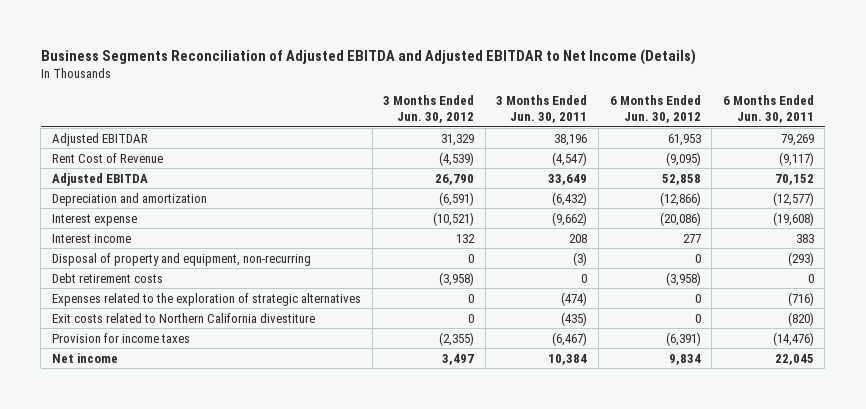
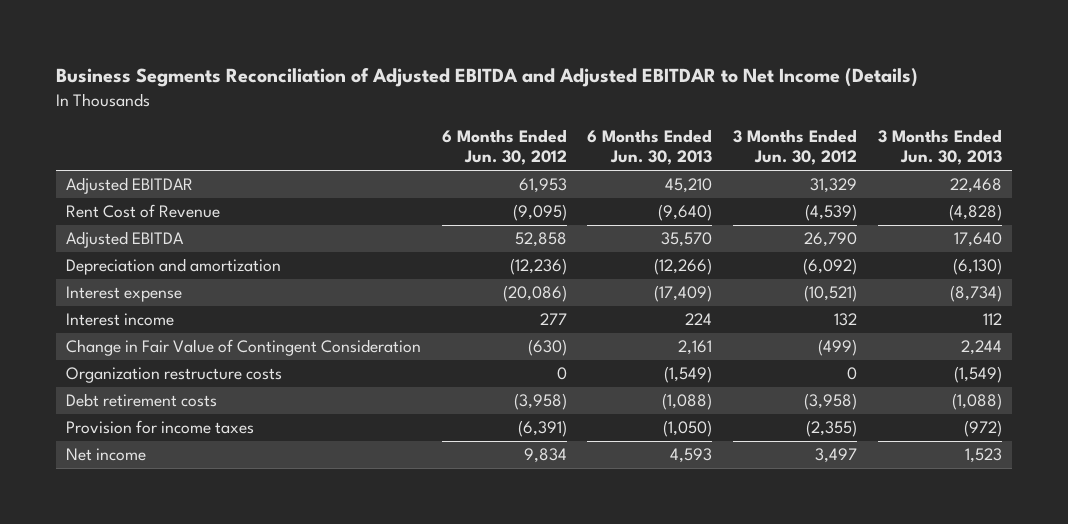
[496,95,588,124] 3 Months Ended Jun. 30, 2011 -> none
[722,95,814,124] 6 Months Ended Jun. 30, 2011 -> none
none -> [587,129,713,166] 6 Months Ended Jun. 30, 2013
none -> [877,129,1002,166] 3 Months Ended Jun. 30, 2013
[439,191,475,206] (6,591) -> [803,258,858,276] (6,092)
[659,191,701,206] (12,866) -> [509,258,567,276] (12,236)
[51,252,311,266] Disposal of property and equipment, non-recurring -> none
none -> [65,339,421,357] Change in Fair Value of Contingent Consideration
none -> [65,367,282,384] Organization restructure costs
[51,292,361,306] Expenses related to the exploration of strategic alternatives -> none
[51,312,315,323] Exit costs related to Northern California divestiture -> none

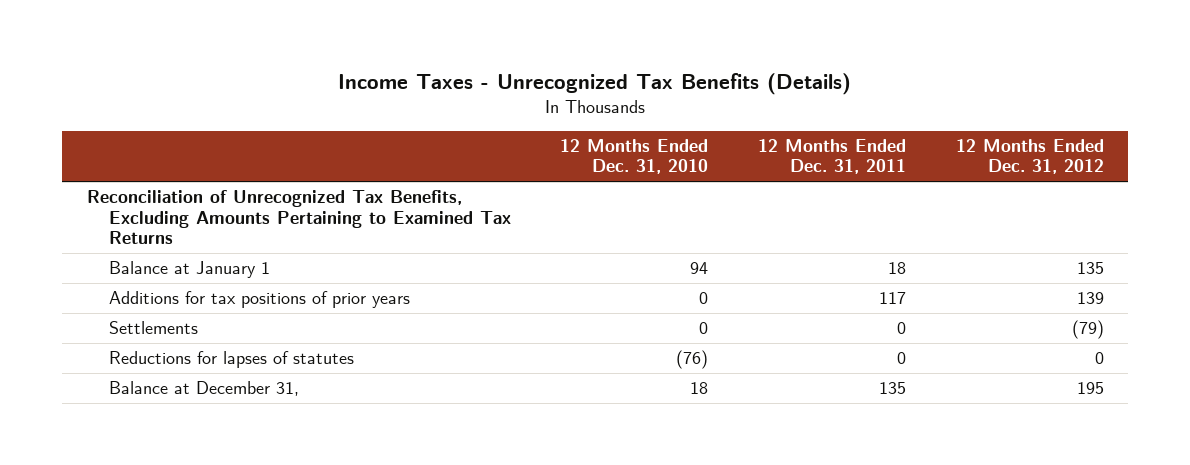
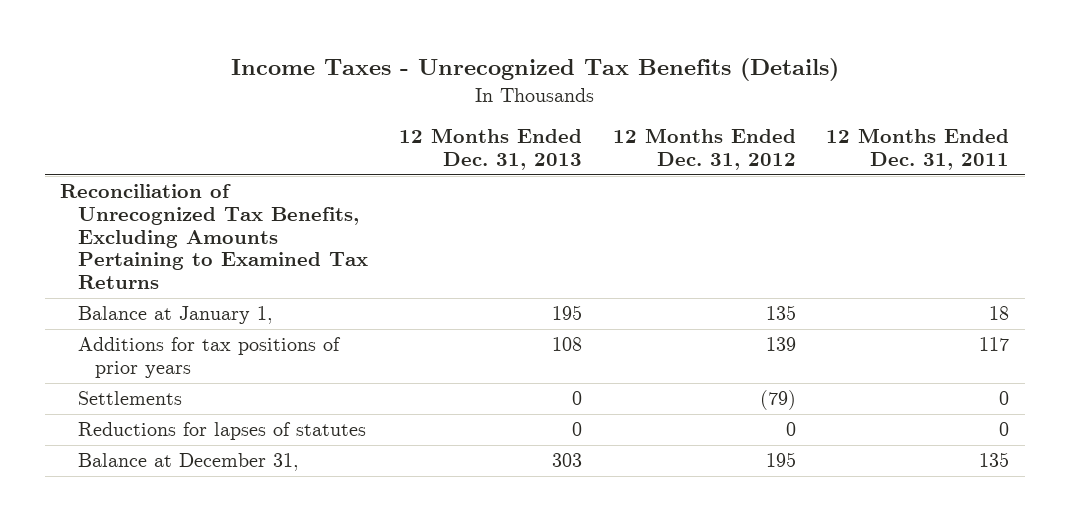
[560,138,709,175] 12 Months Ended Dec. 31, 2010 -> none
none -> [398,128,582,170] 12 Months Ended Dec. 31, 2013
[108,261,270,279] Balance at January 1 -> [77,306,273,325] Balance at January 1,

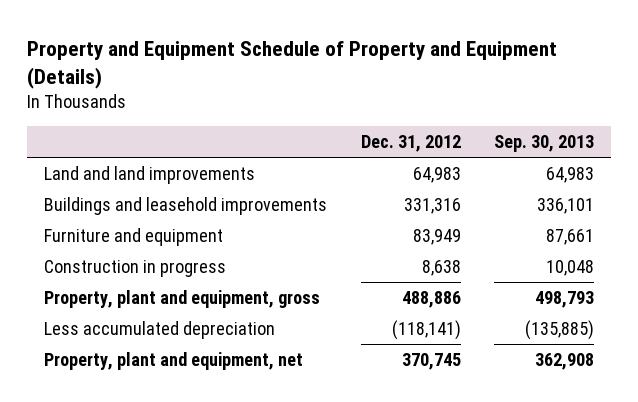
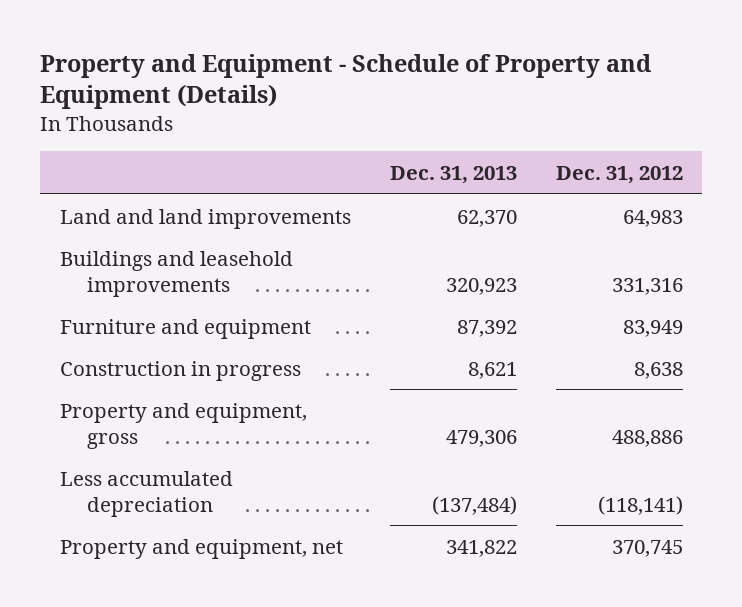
[27,40,558,89] Property and Equipment Schedule of Property and Equipment (Details) -> [40,53,652,110] Property and Equipment - Schedule of Property and Equipment (Details)
[493,135,594,153] Sep. 30, 2013 -> none
none -> [389,165,517,184] Dec. 31, 2013
[44,289,321,308] Property, plant and equipment, gross -> [59,402,307,449] Property and equipment, gross
[44,351,304,370] Property, plant and equipment, net -> [59,538,343,559] Property and equipment, net

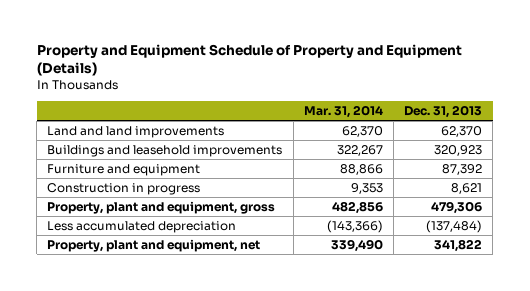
[40,53,652,110] Property and Equipment - Schedule of Property and Equipment (Details) -> [36,44,462,77] Property and Equipment Schedule of Property and Equipment (Details)
[555,165,683,184] Dec. 31, 2012 -> none
none -> [303,104,383,118] Mar. 31, 2014
[59,402,307,449] Property and equipment, gross -> [47,201,276,215] Property, plant and equipment, gross
[59,538,343,559] Property and equipment, net -> [47,239,261,253] Property, plant and equipment, net

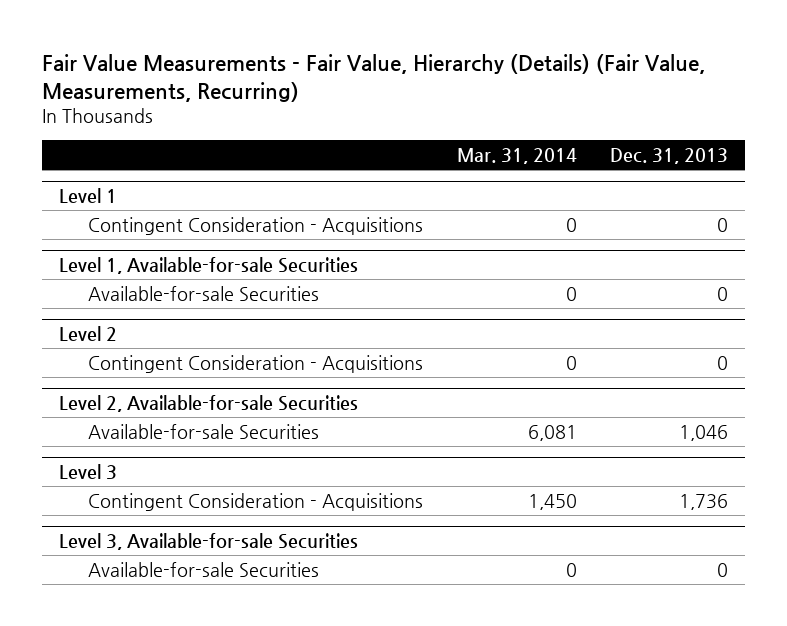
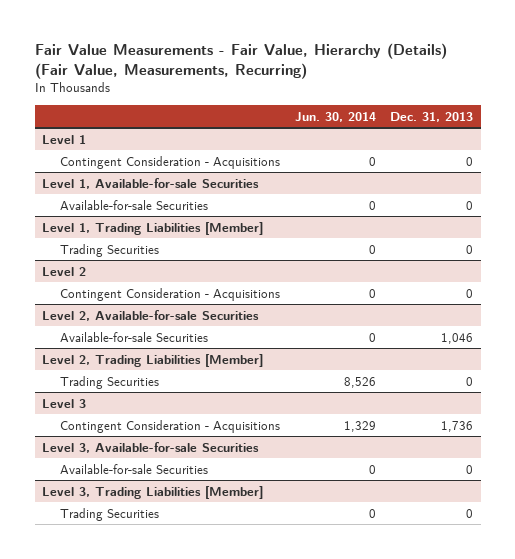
[456,148,577,165] Mar. 31, 2014 -> none
none -> [294,111,376,122] Jun. 30, 2014
none -> [41,221,263,235] Level 1, Trading Liabilities [Member]
none -> [60,243,160,257] Trading Securities
none -> [41,353,263,367] Level 2, Trading Liabilities [Member]
none -> [60,375,160,389] Trading Securities
none -> [41,485,263,499] Level 3, Trading Liabilities [Member]
none -> [60,507,160,521] Trading Securities

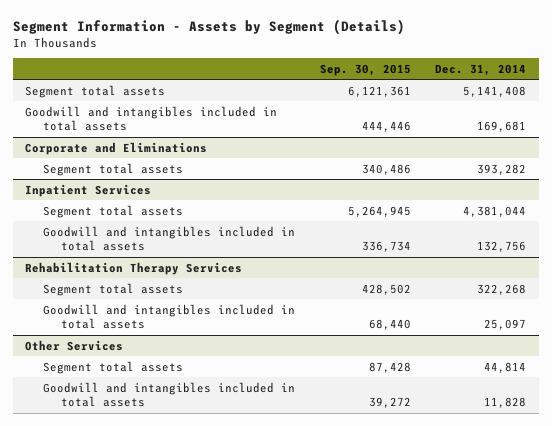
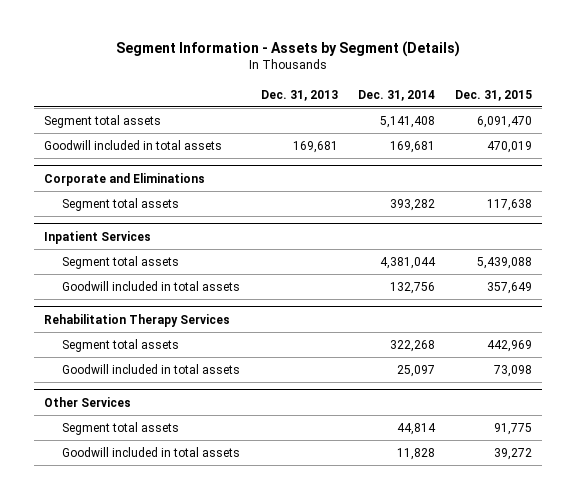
[319,63,411,76] Sep. 30, 2015 -> none
none -> [260,89,338,101] Dec. 31, 2013
none -> [455,89,533,101] Dec. 31, 2015
[25,105,278,132] Goodwill and intangibles included in total assets -> [44,139,223,150] Goodwill included in total assets
[43,225,296,252] Goodwill and intangibles included in total assets -> [62,280,241,291] Goodwill included in total assets
[43,303,296,330] Goodwill and intangibles included in total assets -> [62,363,241,374] Goodwill included in total assets
[43,381,296,408] Goodwill and intangibles included in total assets -> [62,446,241,457] Goodwill included in total assets

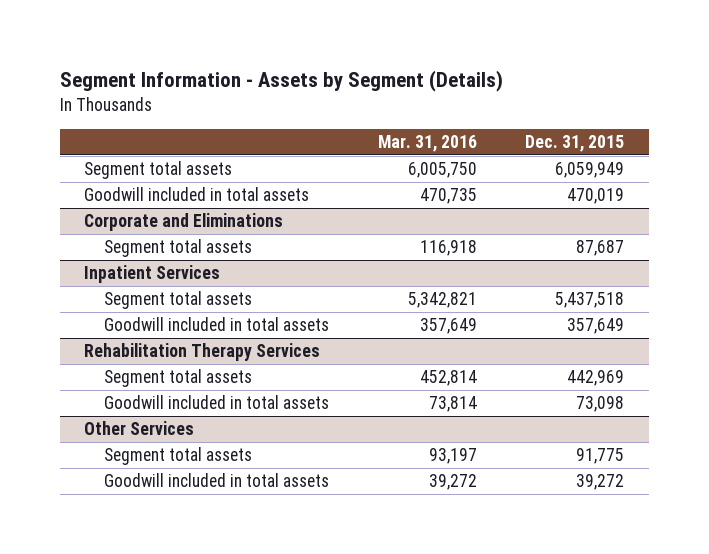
[260,89,338,101] Dec. 31, 2013 -> none
[358,89,436,101] Dec. 31, 2014 -> none
none -> [377,135,477,153] Mar. 31, 2016
[477,115,533,128] 6,091,470 -> [555,162,625,179] 6,059,949
[487,198,533,211] 117,638 -> [576,240,625,257] 87,687
[477,256,533,269] 5,439,088 -> [555,292,625,309] 5,437,518

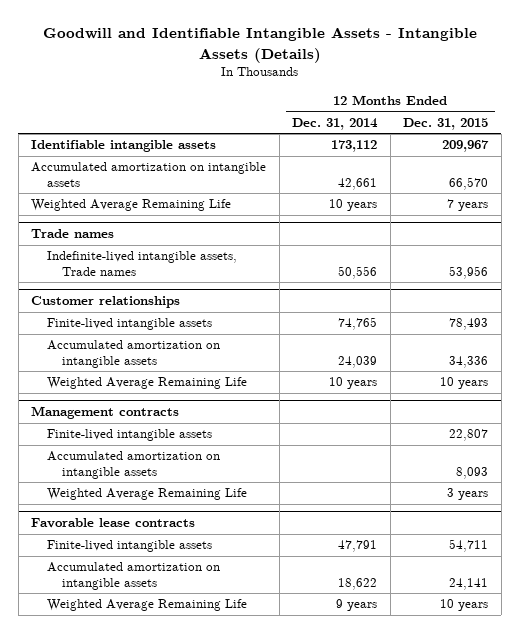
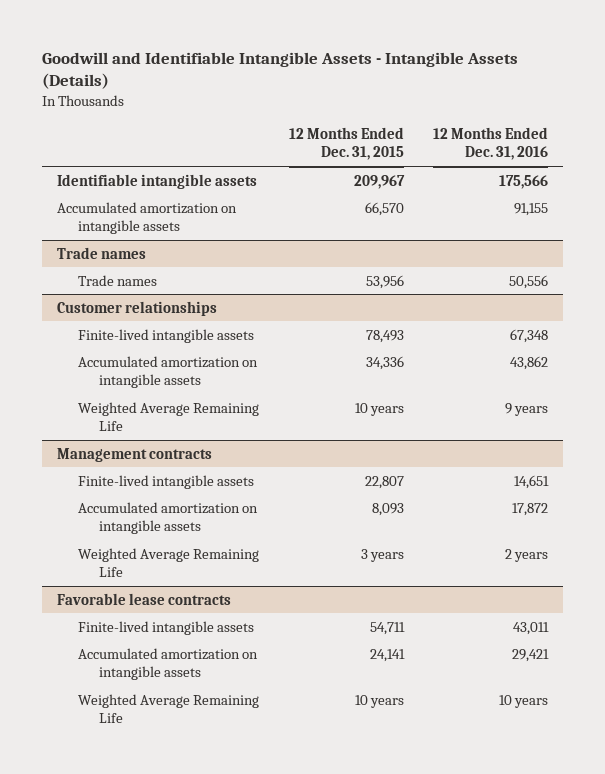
[292,117,379,130] Dec. 31, 2014 -> none
none -> [433,126,549,161] 12 Months Ended Dec. 31, 2016
[31,199,232,212] Weighted Average Remaining Life -> none
[46,251,237,277] Indefinite-lived intangible assets, Trade names -> [77,274,157,286] Trade names

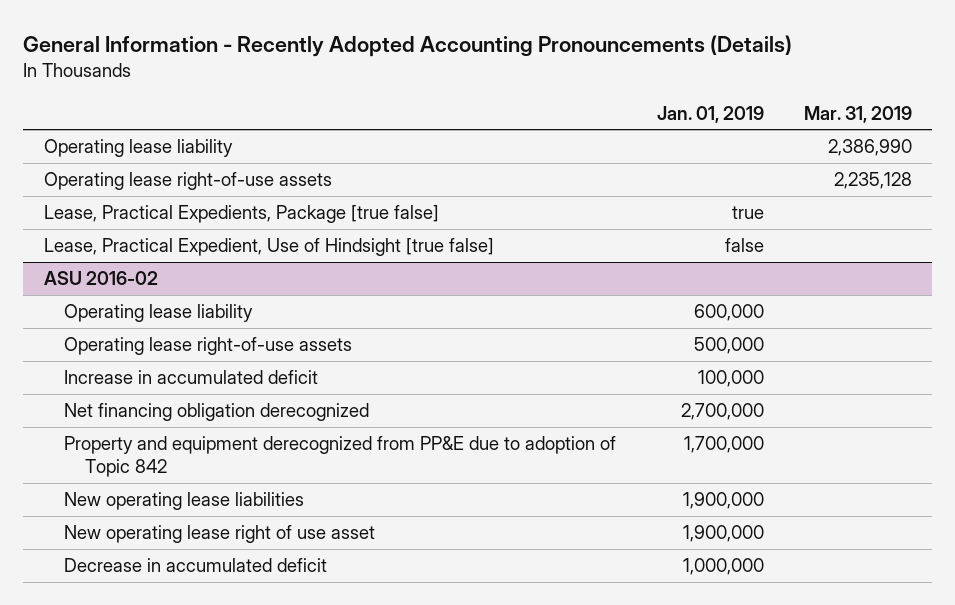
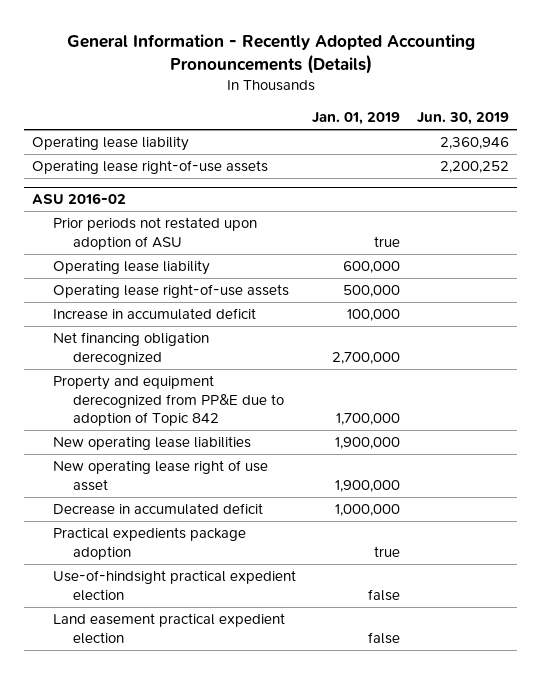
[803,105,912,123] Mar. 31, 2019 -> none
none -> [416,112,509,126] Jun. 30, 2019
[43,205,439,224] Lease, Practical Expedients, Package [true false] -> none
[43,238,494,257] Lease, Practical Expedient, Use of Hindsight [true false] -> none
none -> [52,217,257,250] Prior periods not restated upon adoption of ASU
none -> [52,527,246,560] Practical expedients package adoption
none -> [52,570,296,601] Use-of-hindsight practical expedient election
none -> [52,613,285,644] Land easement practical expedient election

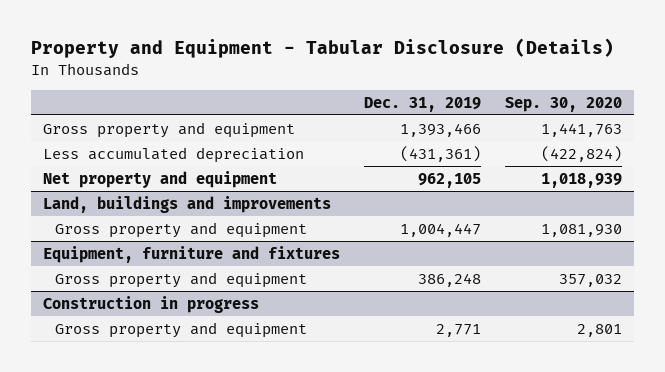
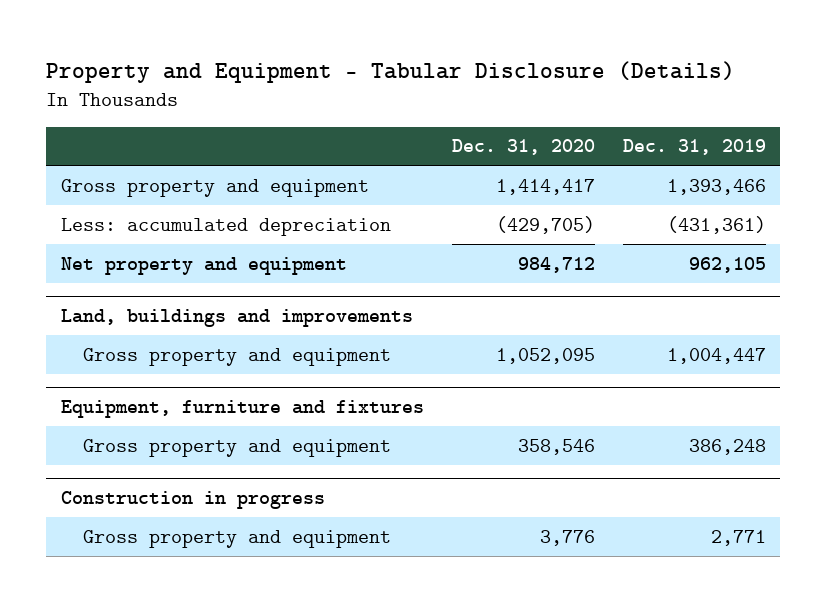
[505,96,623,112] Sep. 30, 2020 -> none
none -> [451,139,595,156] Dec. 31, 2020
[42,146,304,163] Less accumulated depreciation -> [60,217,391,236] Less: accumulated depreciation

